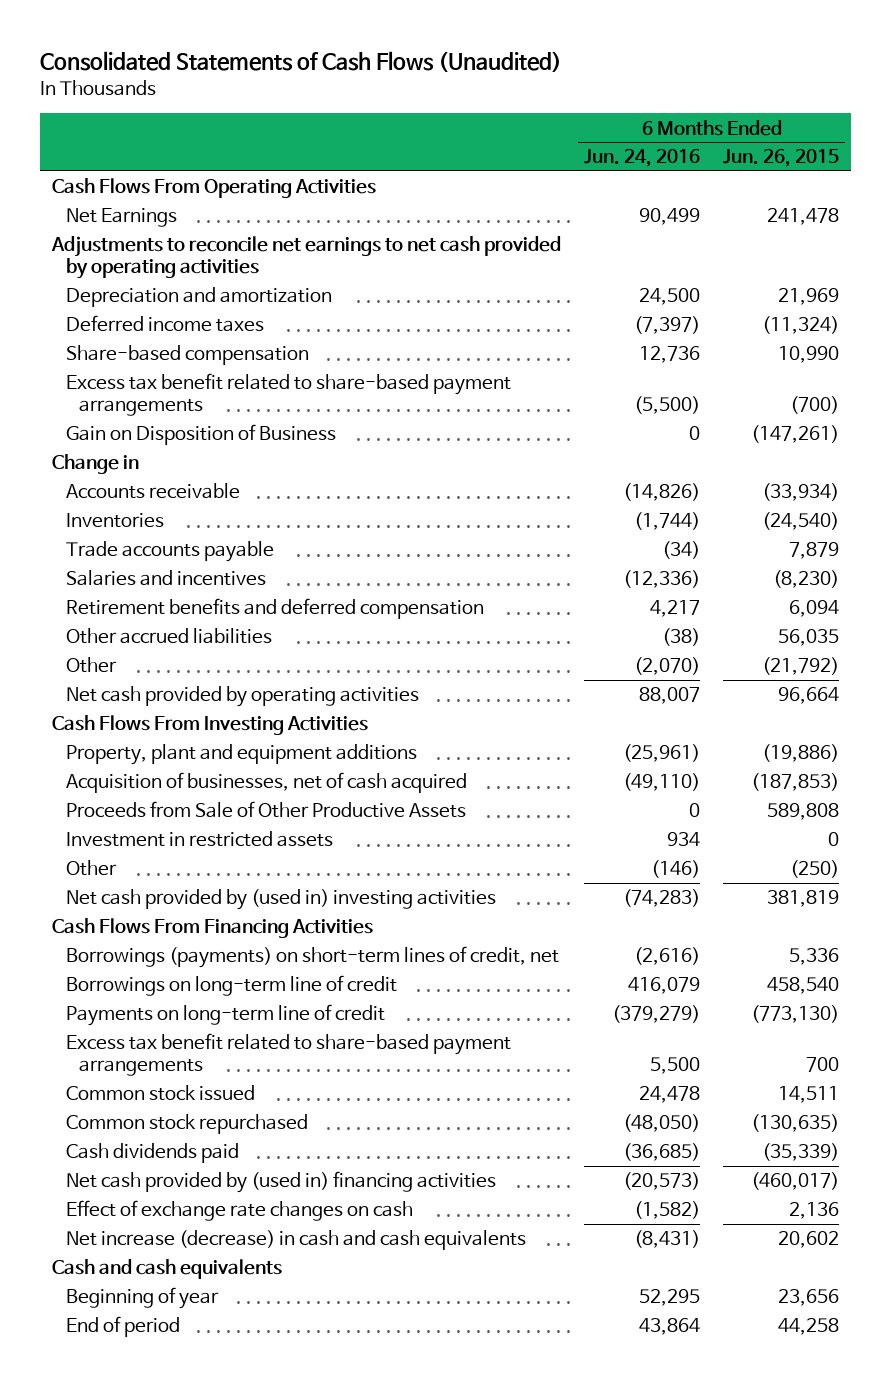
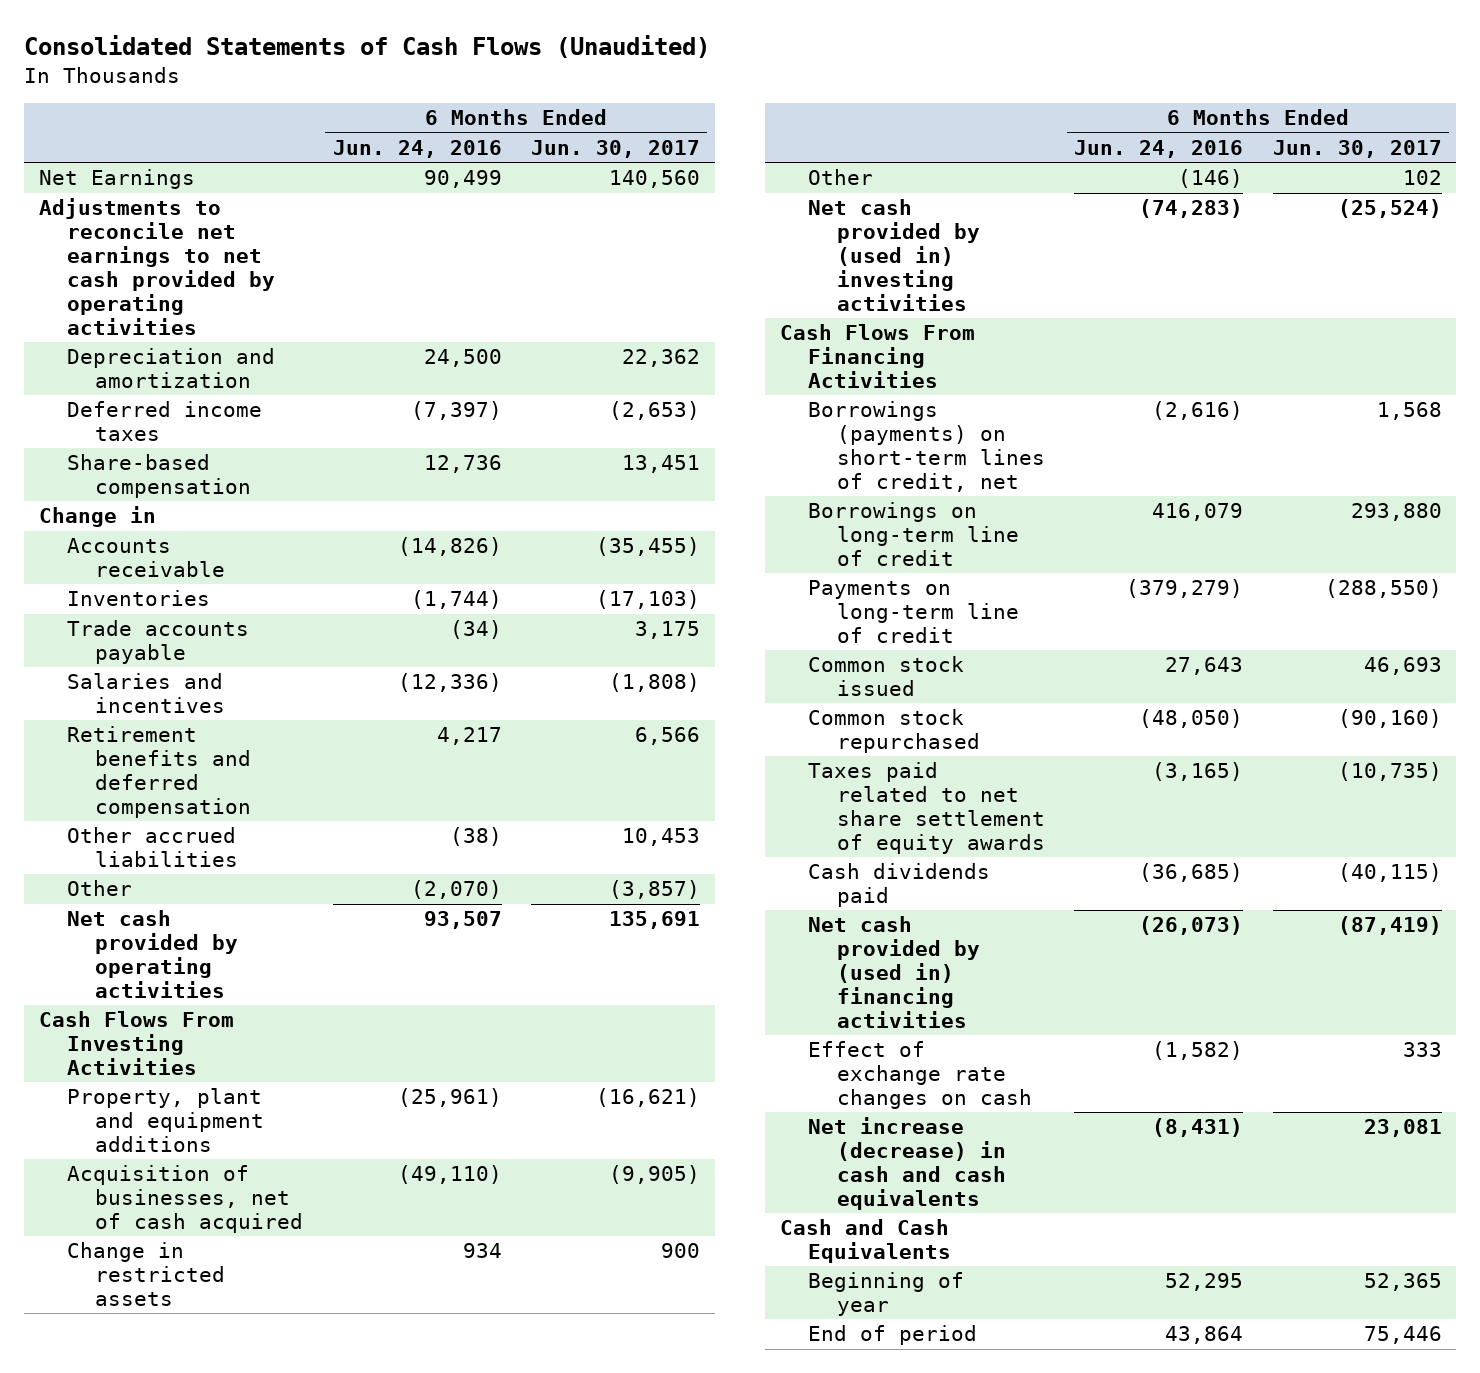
[723,149,840,168] Jun. 26, 2015 -> none
none -> [531,139,701,158] Jun. 30, 2017
[51,178,376,199] Cash Flows From Operating Activities -> none
[65,373,511,417] Excess tax benefit related to share-based payment arrangements -> none
[65,424,336,446] Gain on Disposition of Business -> none
[639,687,701,705] 88,007 -> [423,911,502,930] 93,507
[65,801,466,819] Proceeds from Sale of Other Productive Assets -> none
[65,831,333,848] Investment in restricted assets -> [66,1242,226,1306] Change in restricted assets
[65,1033,511,1077] Excess tax benefit related to share-based payment arrangements -> none
[639,1086,701,1104] 24,478 -> [1165,657,1244,676] 27,643
none -> [808,762,1045,854] Taxes paid related to net share settlement of equity awards
[623,1172,701,1191] (20,573) -> [1139,916,1244,936] (26,073)
[51,1259,282,1280] Cash and cash equivalents -> [780,1219,952,1264] Cash and Cash Equivalents

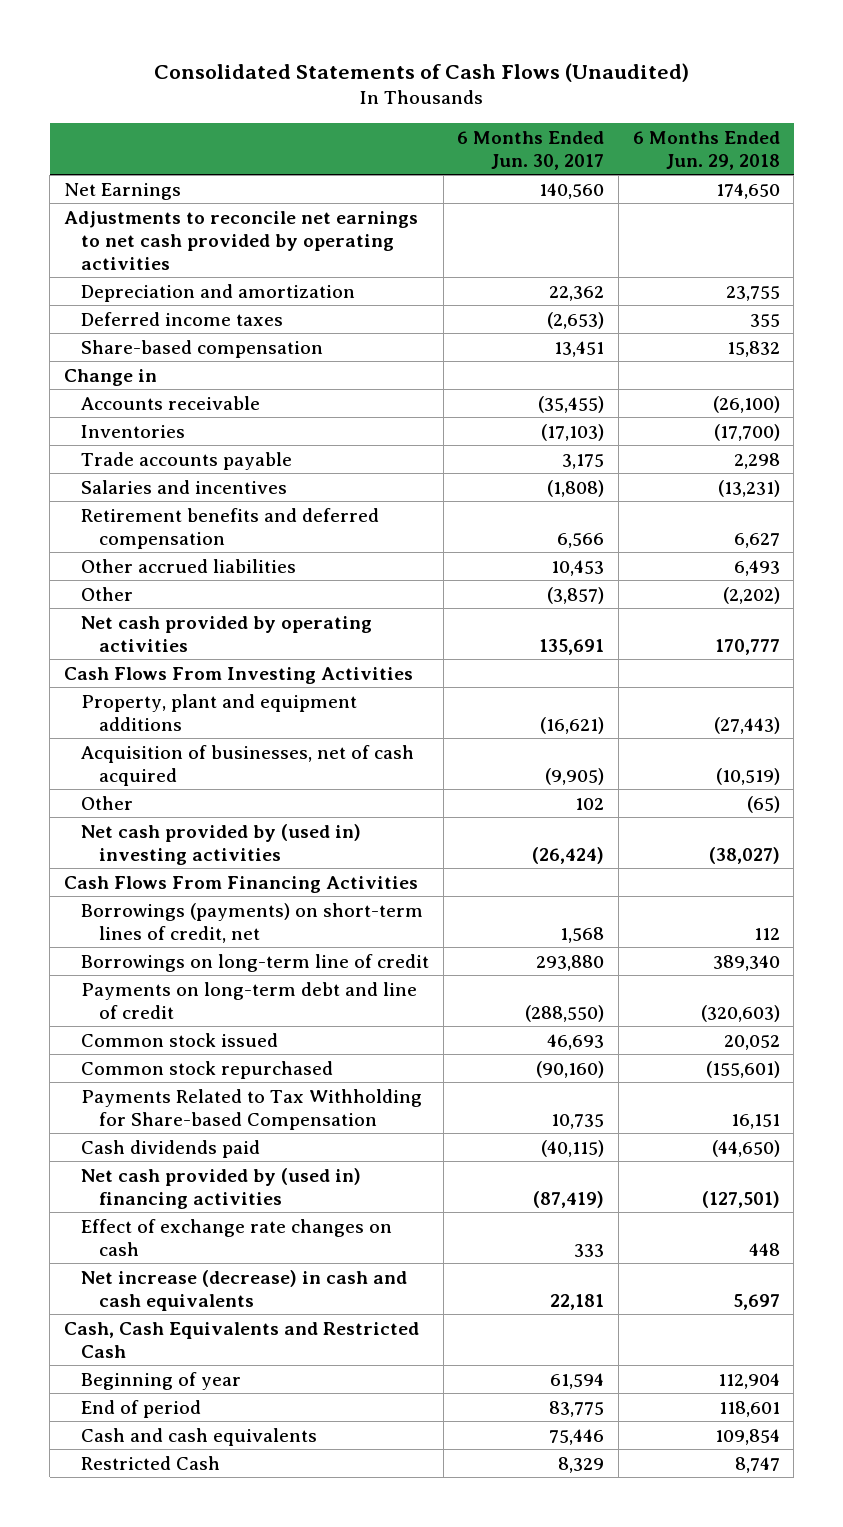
[332,139,502,158] Jun. 24, 2016 -> none
none -> [632,130,780,170] 6 Months Ended Jun. 29, 2018
[66,1242,226,1306] Change in restricted assets -> none
[1337,199,1442,219] (25,524) -> [532,846,605,864] (26,424)
[808,580,1019,643] Payments on long-term line of credit -> [81,981,418,1019] Payments on long-term debt and line of credit
[808,762,1045,854] Taxes paid related to net share settlement of equity awards -> [81,1088,423,1130] Payments Related to Tax Withholding for Share-based Compensation
[1337,762,1442,782] (10,735) -> [551,1113,605,1129] 10,735
[1363,1119,1442,1138] 23,081 -> [550,1293,605,1310] 22,181
[780,1219,952,1264] Cash and Cash Equivalents -> [63,1321,419,1358] Cash, Cash Equivalents and Restricted Cash
[1363,1273,1442,1292] 52,365 -> [550,1372,605,1389] 61,594
[1363,1326,1442,1345] 75,446 -> [549,1400,605,1417] 83,775
none -> [81,1427,318,1446] Cash and cash equivalents
none -> [81,1455,221,1470] Restricted Cash

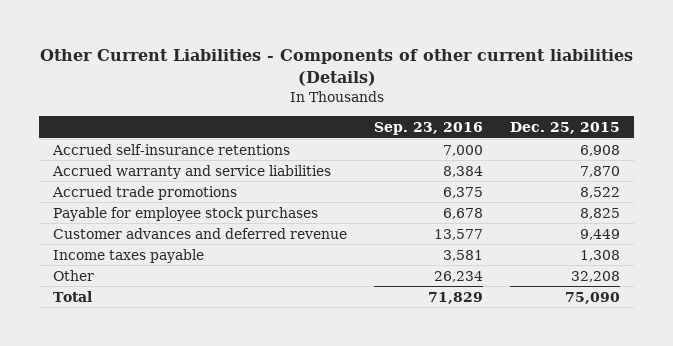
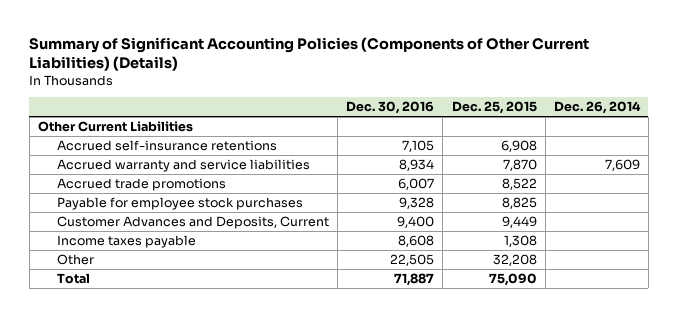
[39,49,633,87] Other Current Liabilities - Components of other current liabilities (Details) -> [29,36,590,71] Summary of Significant Accounting Policies (Components of Other Current Liabilities) (Details)
[374,122,484,136] Sep. 23, 2016 -> none
none -> [346,101,435,115] Dec. 30, 2016
none -> [553,101,641,115] Dec. 26, 2014
none -> [37,121,193,133] Other Current Liabilities
[52,227,347,239] Customer advances and deferred revenue -> [57,216,330,230] Customer Advances and Deposits, Current

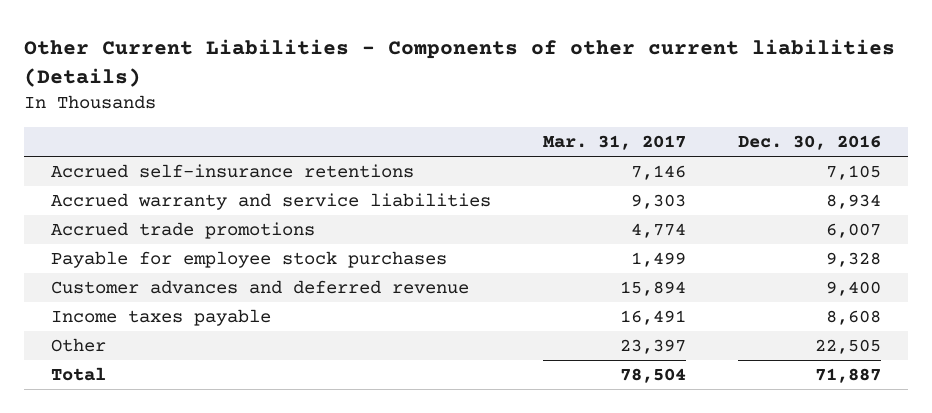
[29,36,590,71] Summary of Significant Accounting Policies (Components of Other Current Liabilities) (Details) -> [24,38,896,87] Other Current Liabilities - Components of other current liabilities (Details)
[451,101,537,115] Dec. 25, 2015 -> none
[553,101,641,115] Dec. 26, 2014 -> none
none -> [542,135,686,151] Mar. 31, 2017
[37,121,193,133] Other Current Liabilities -> none
[57,216,330,230] Customer Advances and Deposits, Current -> [50,280,469,295] Customer advances and deferred revenue

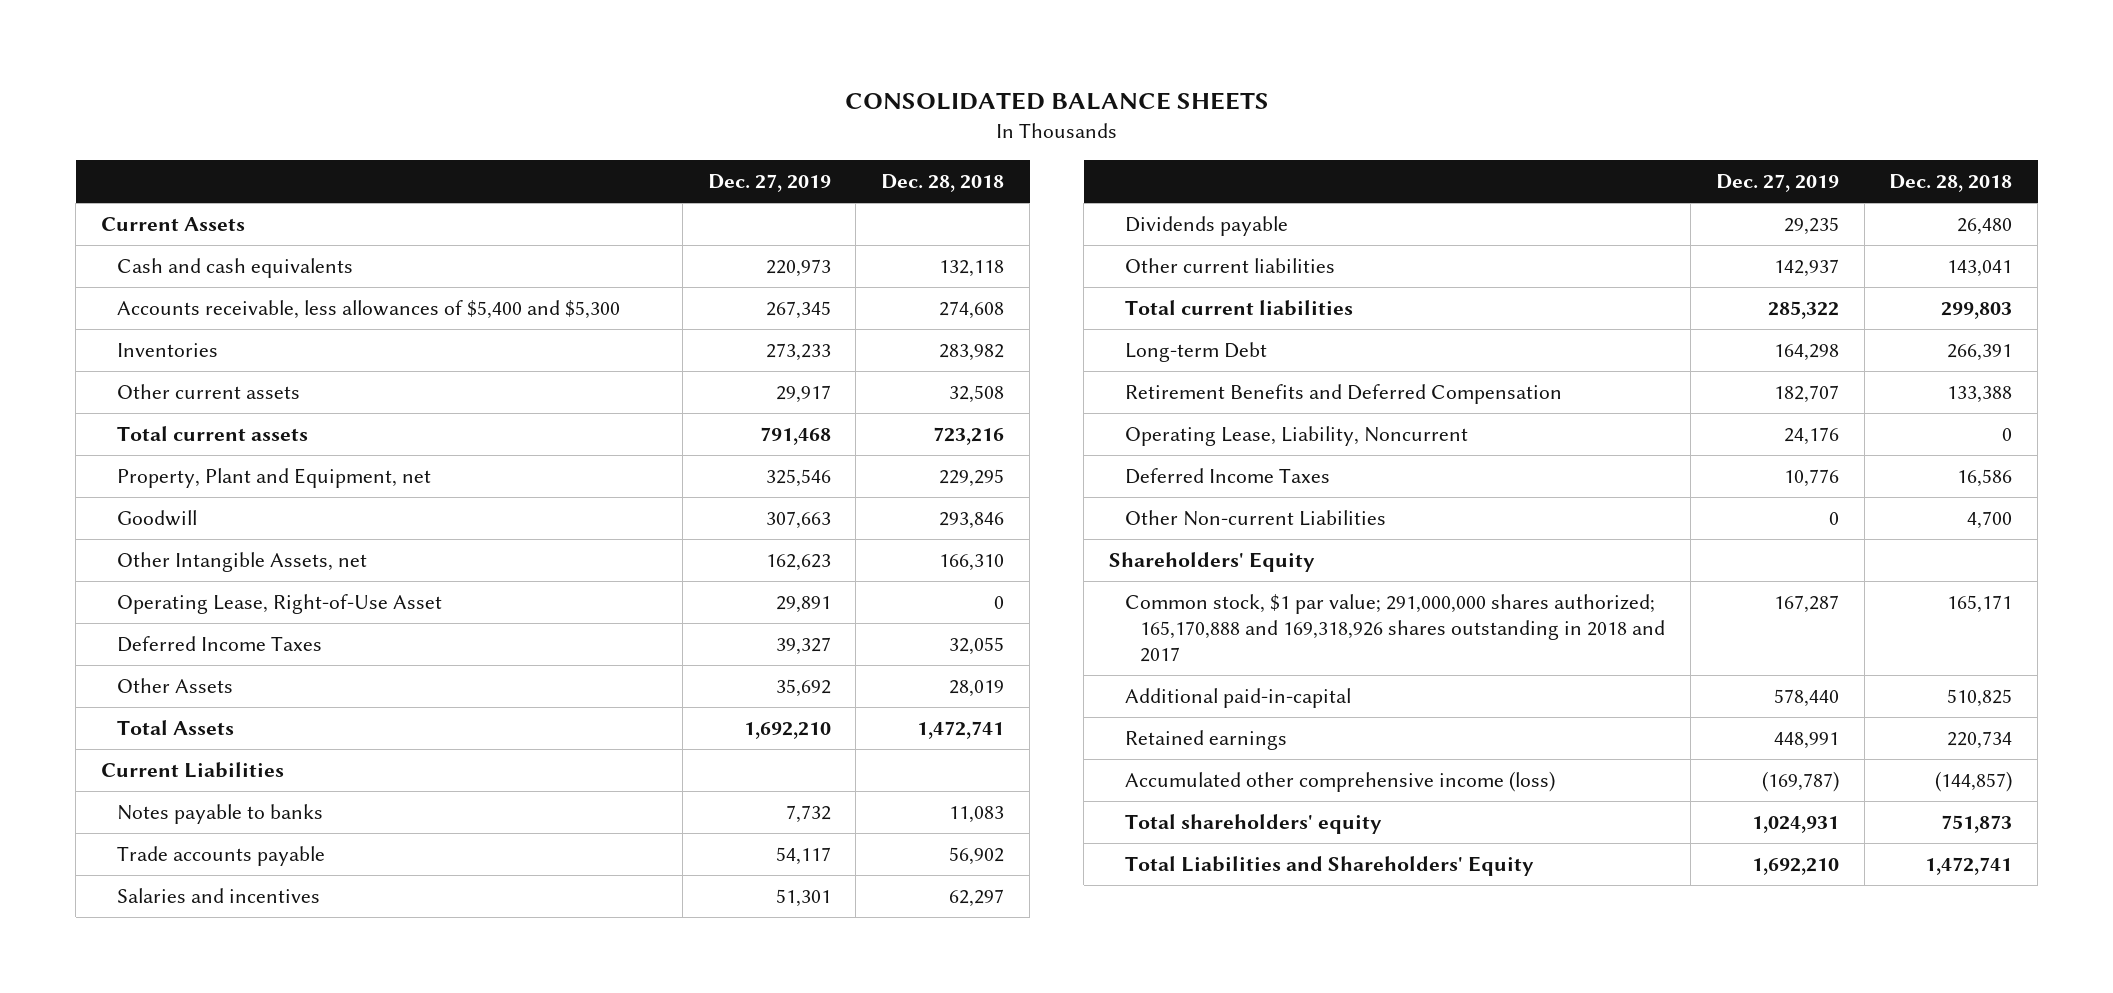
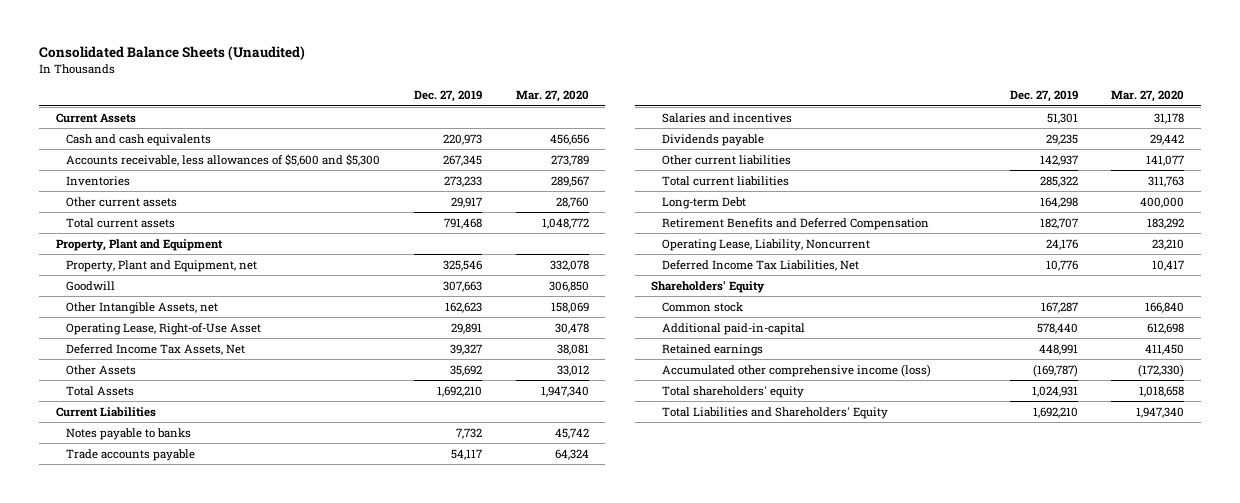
[844,92,1269,111] CONSOLIDATED BALANCE SHEETS -> [38,45,305,60] Consolidated Balance Sheets (Unaudited)
[881,174,1005,193] Dec. 28, 2018 -> none
none -> [515,90,589,103] Mar. 27, 2020
[116,300,620,320] Accounts receivable, less allowances of $5,400 and $5,300 -> [66,153,381,166] Accounts receivable, less allowances of $5,600 and $5,300
none -> [55,238,223,251] Property, Plant and Equipment
[116,636,322,653] Deferred Income Taxes -> [66,343,246,355] Deferred Income Tax Assets, Net
[1124,510,1386,527] Other Non-current Liabilities -> none
[1124,468,1330,485] Deferred Income Taxes -> [662,259,860,271] Deferred Income Tax Liabilities, Net
[1124,594,1666,662] Common stock, $1 par value; 291,000,000 shares authorized; 165,170,888 and 169,318,926 shares outstanding in 2018 and 2017 -> [662,301,744,312] Common stock

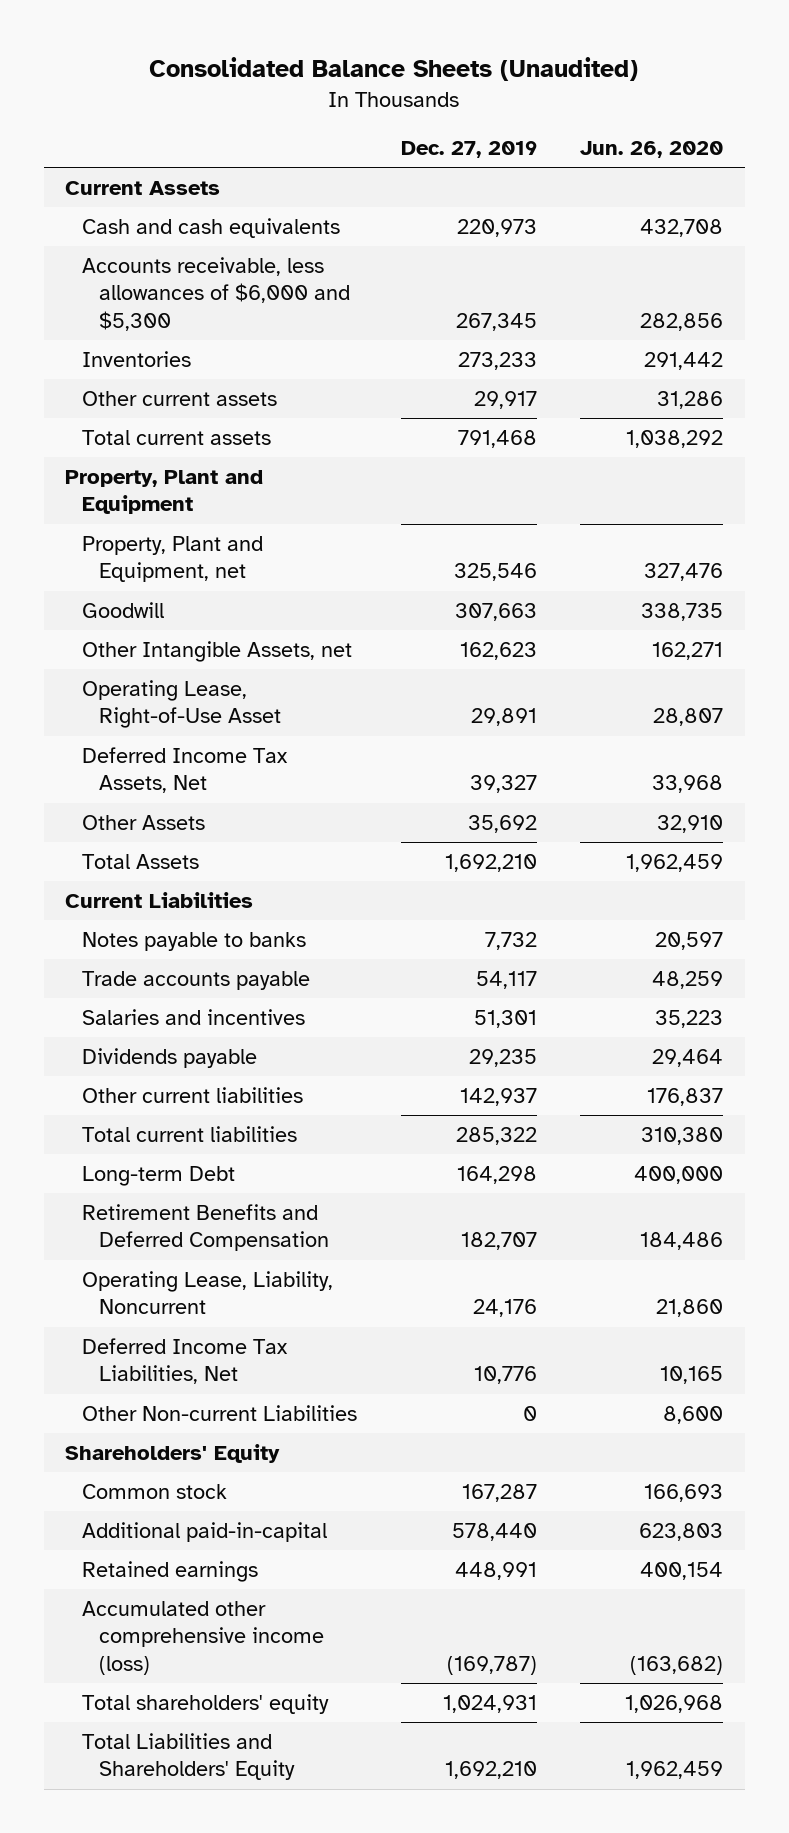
[515,90,589,103] Mar. 27, 2020 -> none
none -> [580,141,724,159] Jun. 26, 2020
[66,153,381,166] Accounts receivable, less allowances of $5,600 and $5,300 -> [82,256,351,331] Accounts receivable, less allowances of $6,000 and $5,300
none -> [82,1404,358,1421] Other Non-current Liabilities

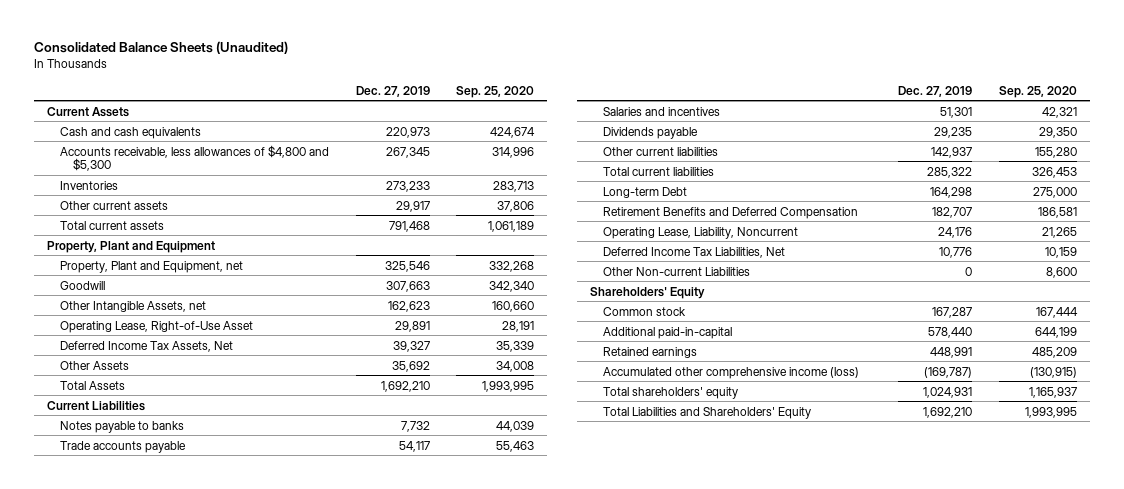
[580,141,724,159] Jun. 26, 2020 -> none
none -> [455,85,534,98] Sep. 25, 2020
[82,256,351,331] Accounts receivable, less allowances of $6,000 and $5,300 -> [60,144,330,172] Accounts receivable, less allowances of $4,800 and $5,300

